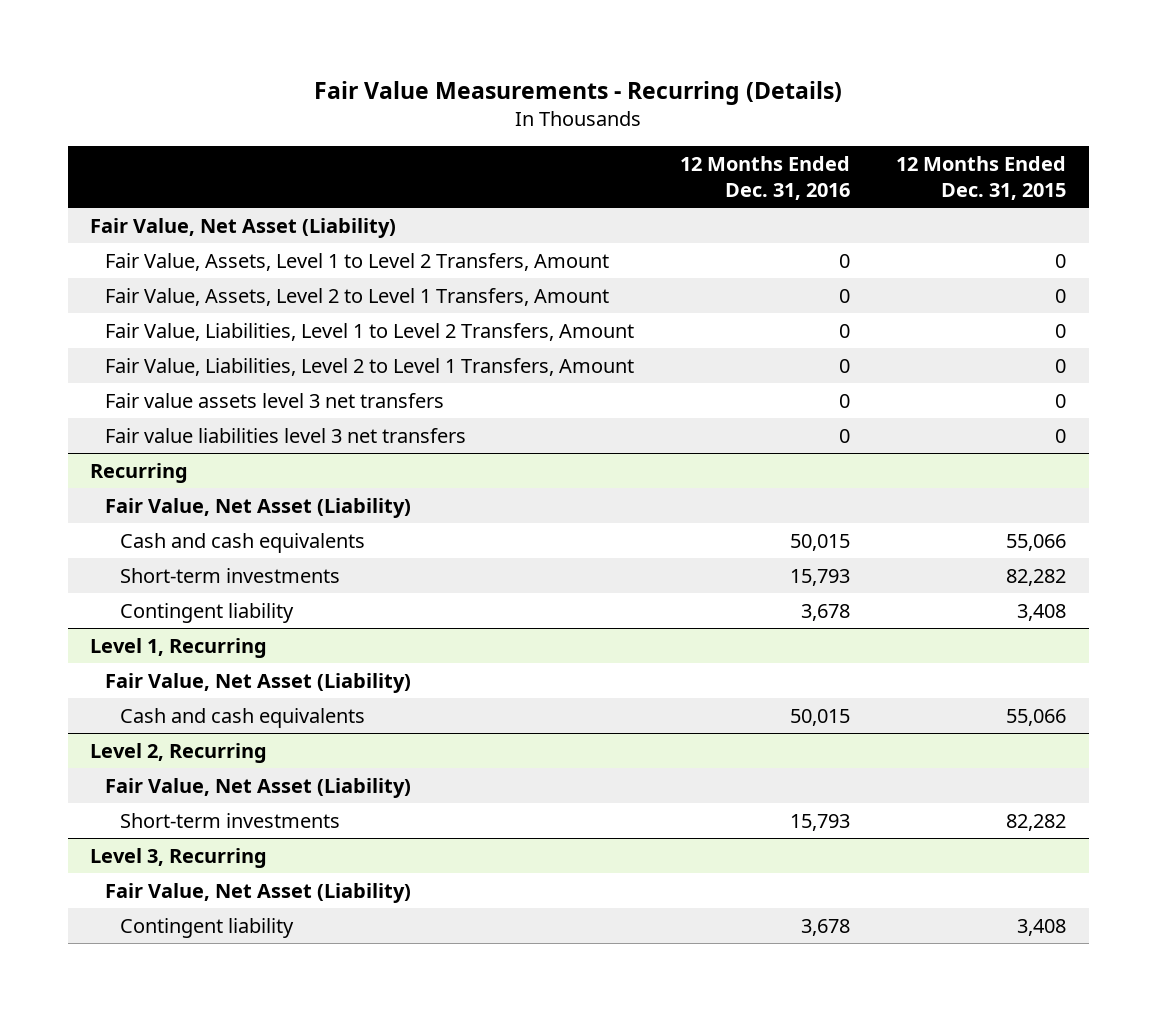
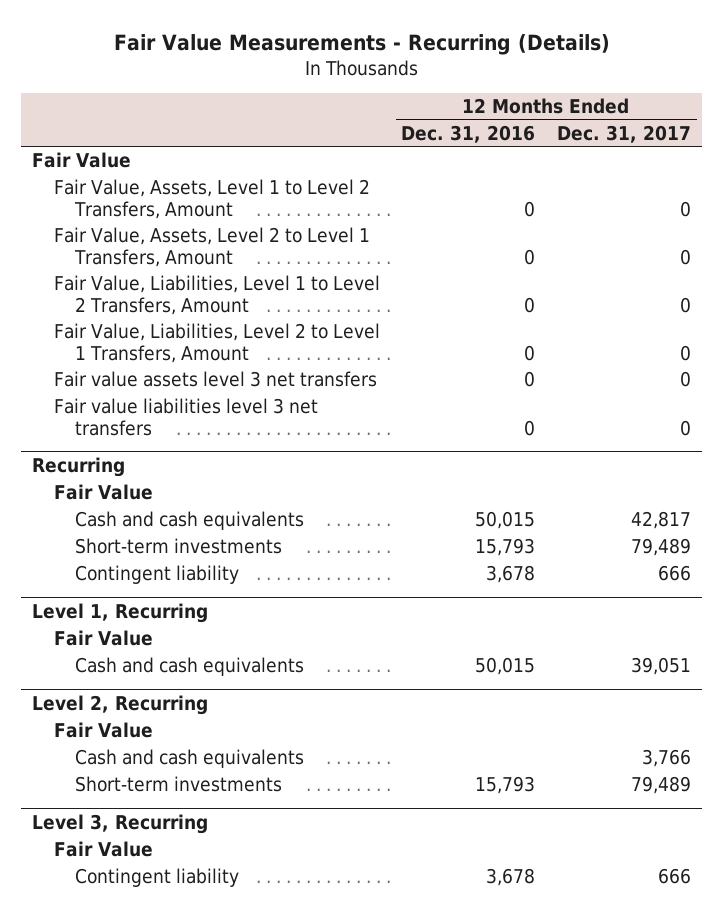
[896,156,1067,200] 12 Months Ended Dec. 31, 2015 -> none
none -> [557,124,692,143] Dec. 31, 2017
[90,217,397,238] Fair Value, Net Asset (Liability) -> [32,152,132,169] Fair Value
[105,497,412,518] Fair Value, Net Asset (Liability) -> [53,484,153,501] Fair Value
[105,672,412,693] Fair Value, Net Asset (Liability) -> [53,630,153,647] Fair Value
[105,777,412,798] Fair Value, Net Asset (Liability) -> [53,722,153,739] Fair Value
none -> [75,749,305,769] Cash and cash equivalents
[105,882,412,903] Fair Value, Net Asset (Liability) -> [53,841,153,858] Fair Value

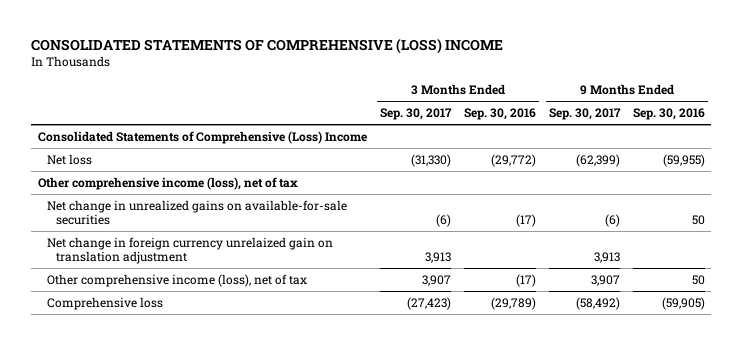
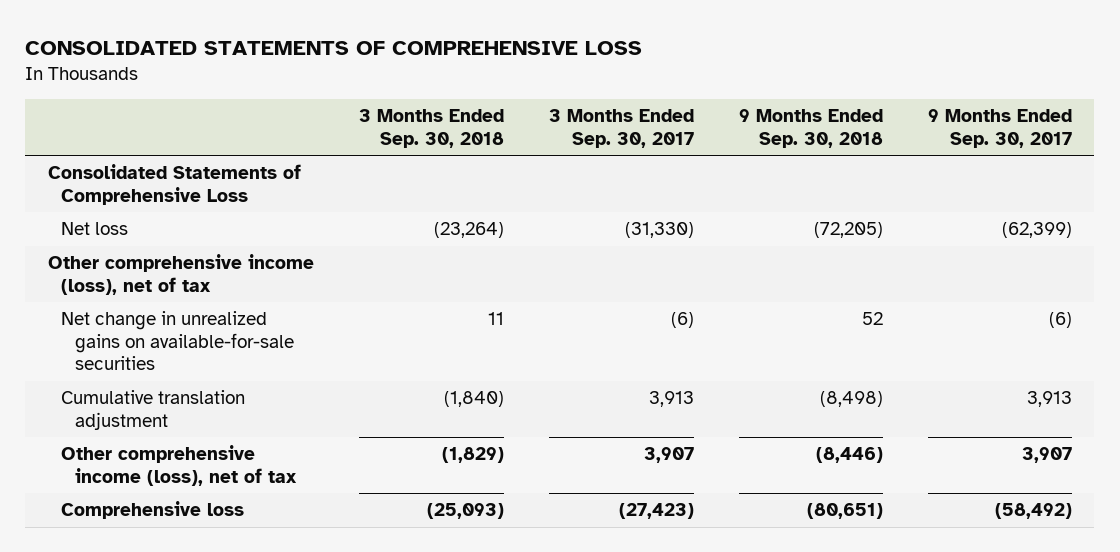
[31,37,504,54] CONSOLIDATED STATEMENTS OF COMPREHENSIVE (LOSS) INCOME -> [25,40,643,55] CONSOLIDATED STATEMENTS OF COMPREHENSIVE LOSS
[463,107,536,120] Sep. 30, 2016 -> none
[632,107,705,120] Sep. 30, 2016 -> none
none -> [358,109,504,148] 3 Months Ended Sep. 30, 2018
none -> [738,109,883,148] 9 Months Ended Sep. 30, 2018
[37,130,367,144] Consolidated Statements of Comprehensive (Loss) Income -> [47,164,301,205] Consolidated Statements of Comprehensive Loss
[47,236,334,264] Net change in foreign currency unrelaized gain on translation adjustment -> [61,390,246,430] Cumulative translation adjustment

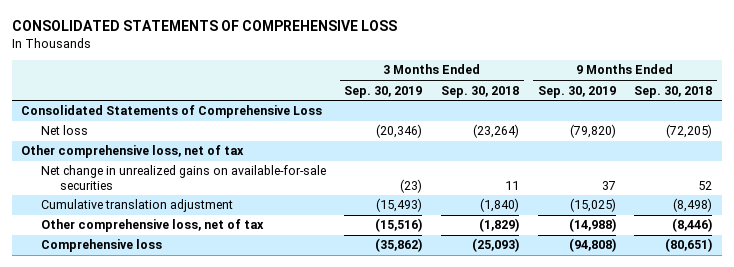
[548,109,694,148] 3 Months Ended Sep. 30, 2017 -> none
[927,109,1072,148] 9 Months Ended Sep. 30, 2017 -> none
none -> [344,85,423,98] Sep. 30, 2019
none -> [537,85,616,98] Sep. 30, 2019
[47,254,314,295] Other comprehensive income (loss), net of tax -> [21,145,245,159] Other comprehensive loss, net of tax
[61,445,297,486] Other comprehensive income (loss), net of tax -> [40,219,264,233] Other comprehensive loss, net of tax

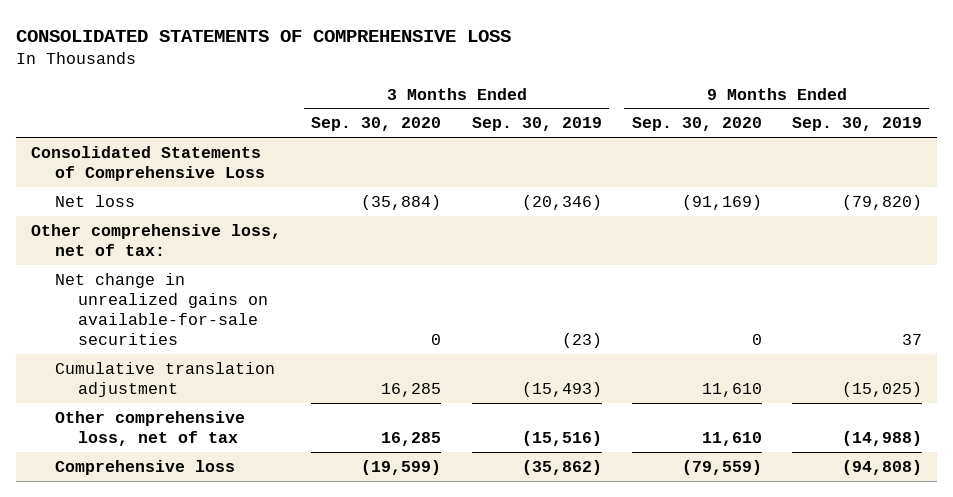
[440,85,519,98] Sep. 30, 2018 -> none
[634,85,713,98] Sep. 30, 2018 -> none
none -> [311,117,442,132] Sep. 30, 2020
none -> [631,117,762,132] Sep. 30, 2020
[21,145,245,159] Other comprehensive loss, net of tax -> [31,223,282,256] Other comprehensive loss, net of tax:

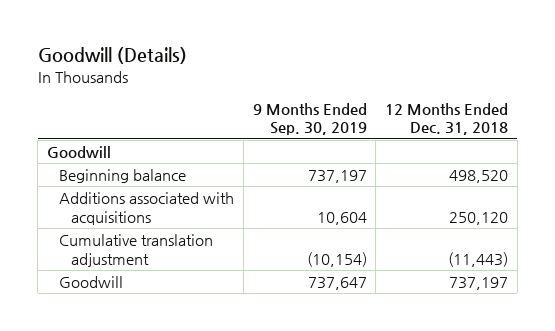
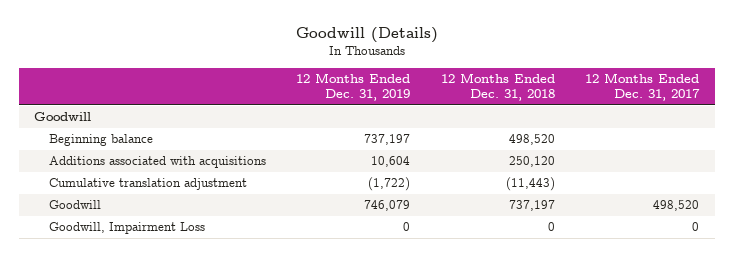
[252,102,367,136] 9 Months Ended Sep. 30, 2019 -> none
none -> [296,73,411,101] 12 Months Ended Dec. 31, 2019
none -> [585,73,701,101] 12 Months Ended Dec. 31, 2017
none -> [48,222,205,235] Goodwill, Impairment Loss

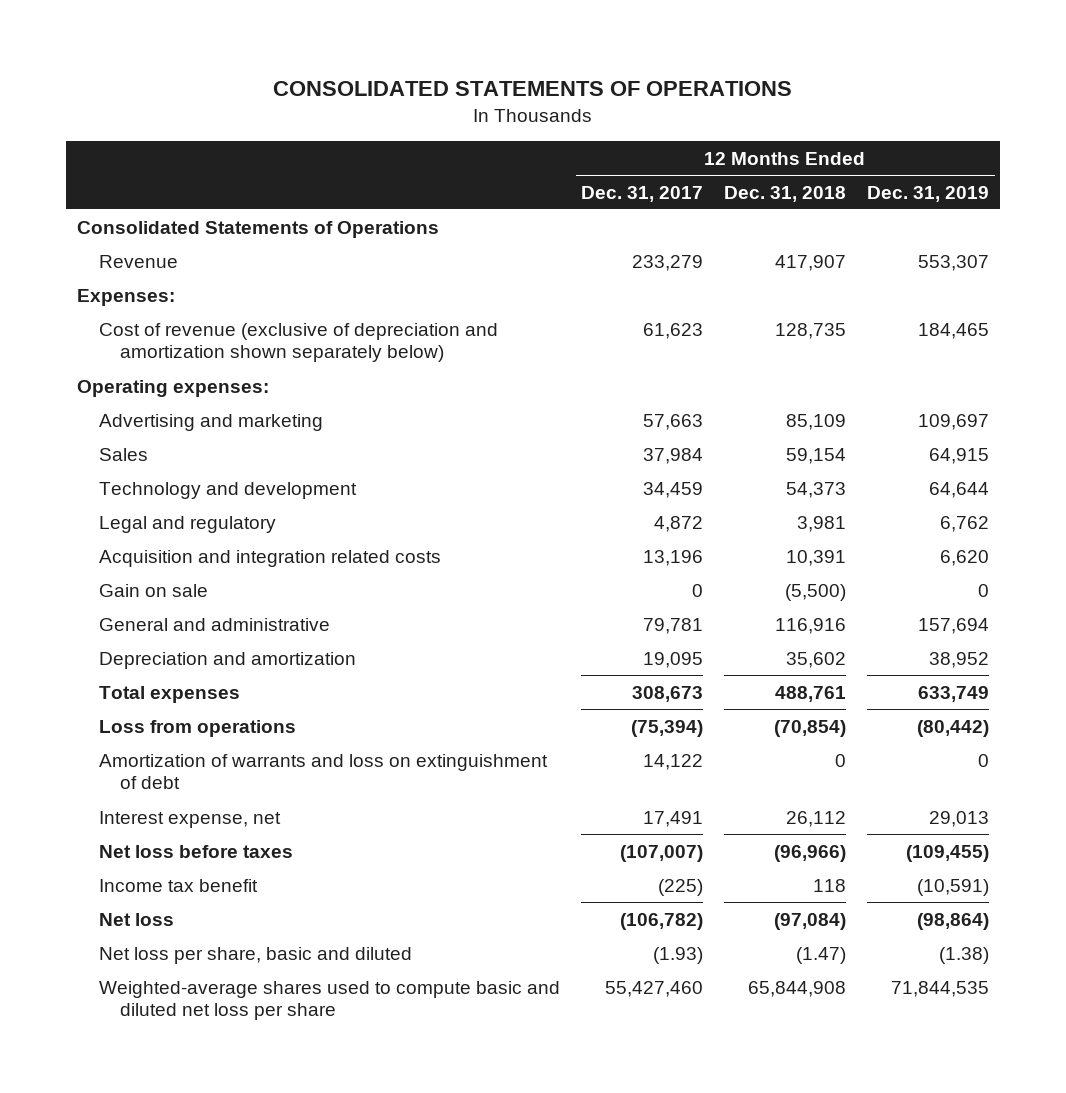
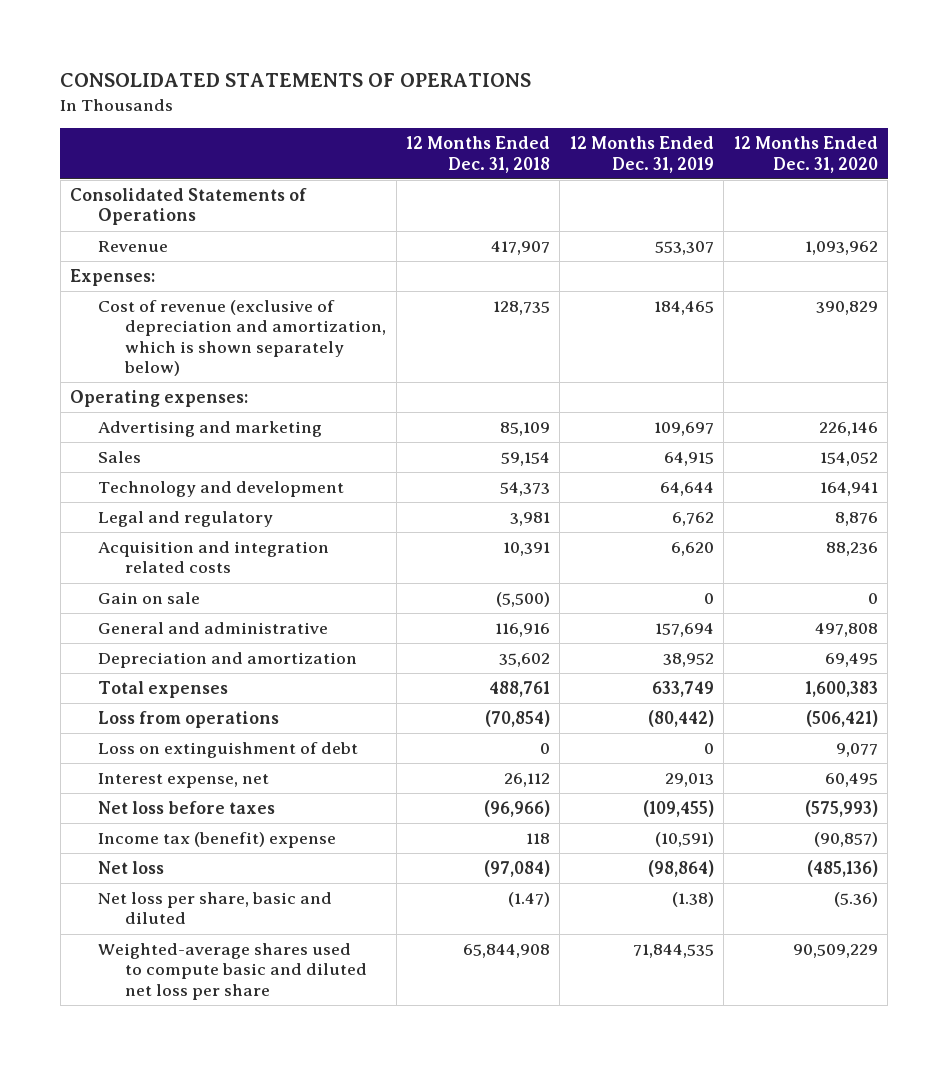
[580,185,703,202] Dec. 31, 2017 -> none
none -> [733,136,878,173] 12 Months Ended Dec. 31, 2020
[98,322,498,363] Cost of revenue (exclusive of depreciation and amortization shown separately below) -> [97,300,387,377] Cost of revenue (exclusive of depreciation and amortization, which is shown separately below)
[98,753,548,790] Amortization of warrants and loss on extinguishment of debt -> [97,742,358,759] Loss on extinguishment of debt
[98,878,258,892] Income tax benefit -> [97,832,336,849] Income tax (benefit) expense

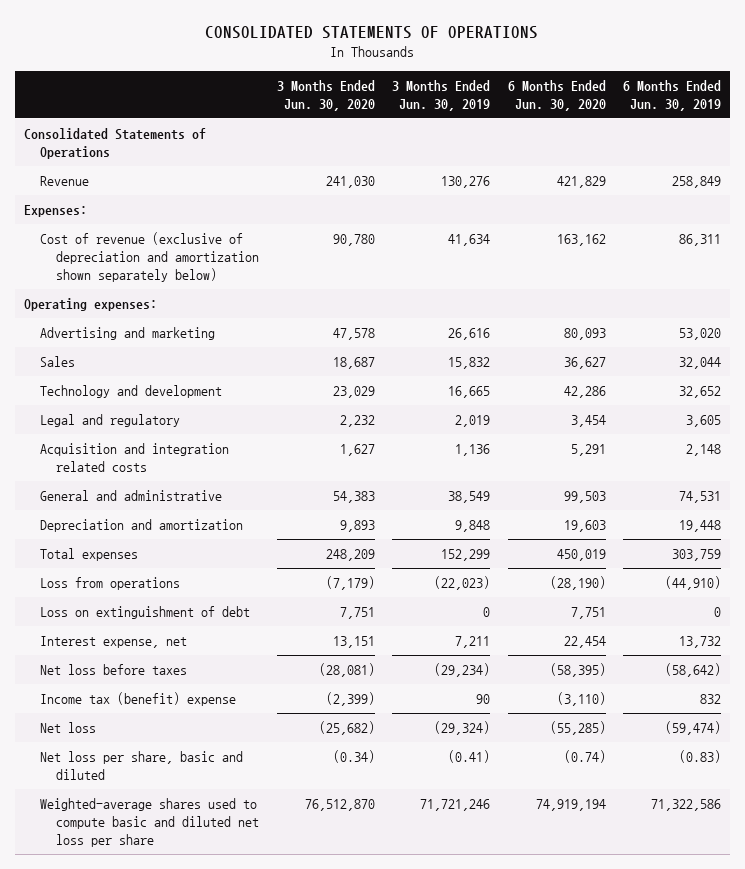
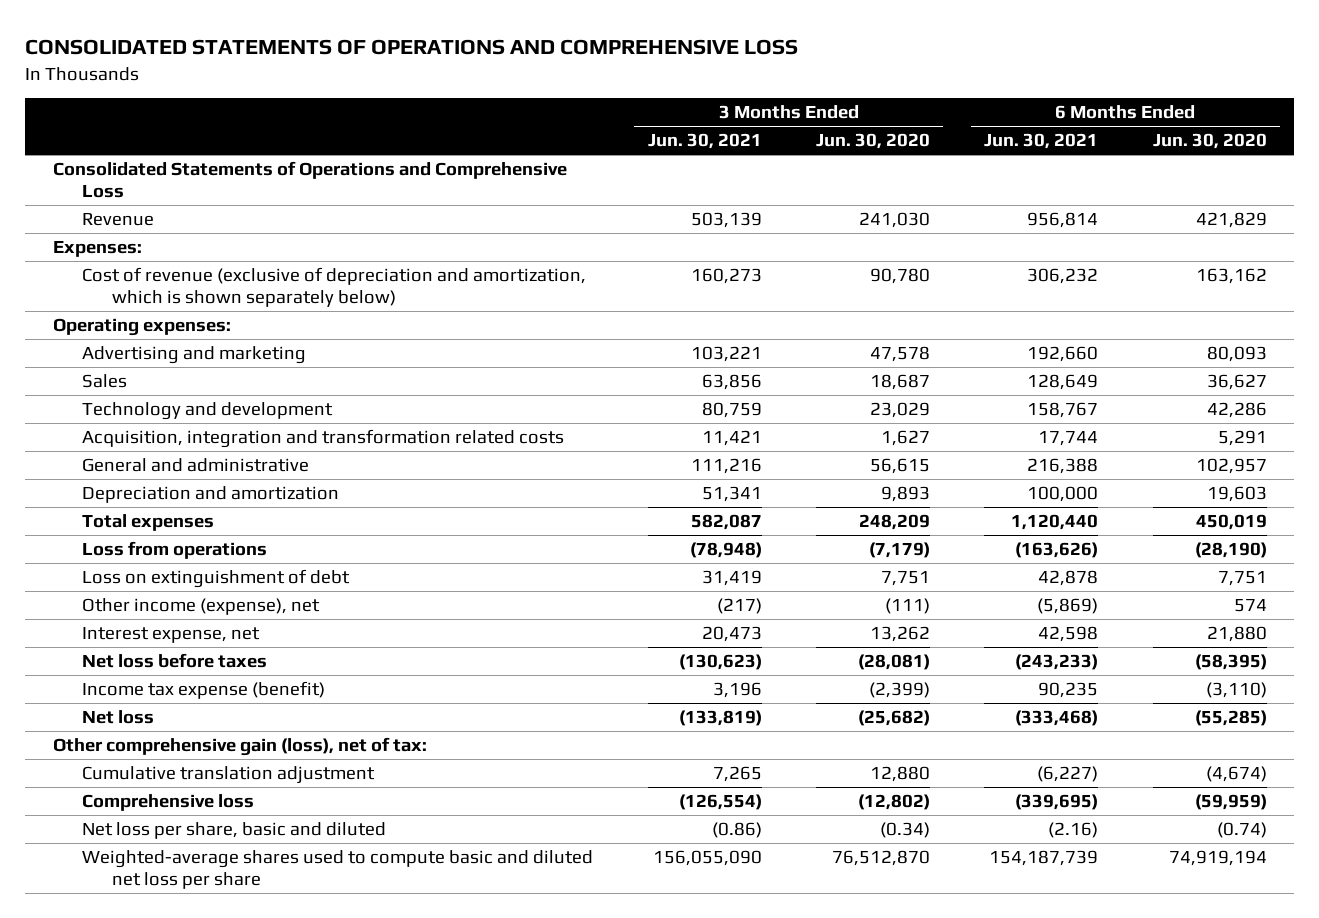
[205,26,539,40] CONSOLIDATED STATEMENTS OF OPERATIONS -> [25,39,799,56] CONSOLIDATED STATEMENTS OF OPERATIONS AND COMPREHENSIVE LOSS
[392,79,491,111] 3 Months Ended Jun. 30, 2019 -> none
[623,79,722,111] 6 Months Ended Jun. 30, 2019 -> none
none -> [647,133,762,150] Jun. 30, 2021
none -> [984,133,1099,150] Jun. 30, 2021
[23,128,206,160] Consolidated Statements of Operations -> [52,161,567,198] Consolidated Statements of Operations and Comprehensive Loss
[39,232,260,283] Cost of revenue (exclusive of depreciation and amortization shown separately below) -> [82,267,587,307] Cost of revenue (exclusive of depreciation and amortization, which is shown separately below)
[39,414,180,428] Legal and regulatory -> none
[39,443,229,473] Acquisition and integration related costs -> [82,429,565,449] Acquisition, integration and transformation related costs
[332,491,375,504] 54,383 -> [869,458,930,475] 56,615
[563,491,606,504] 99,503 -> [1195,458,1267,475] 102,957
none -> [82,598,321,616] Other income (expense), net
[332,636,375,649] 13,151 -> [869,626,930,643] 13,262
[563,636,606,649] 22,454 -> [1206,626,1267,643] 21,880
[39,692,236,707] Income tax (benefit) expense -> [82,681,326,700] Income tax expense (benefit)
none -> [52,737,427,757] Other comprehensive gain (loss), net of tax:
none -> [82,766,376,785] Cumulative translation adjustment
none -> [82,794,255,812] Comprehensive loss

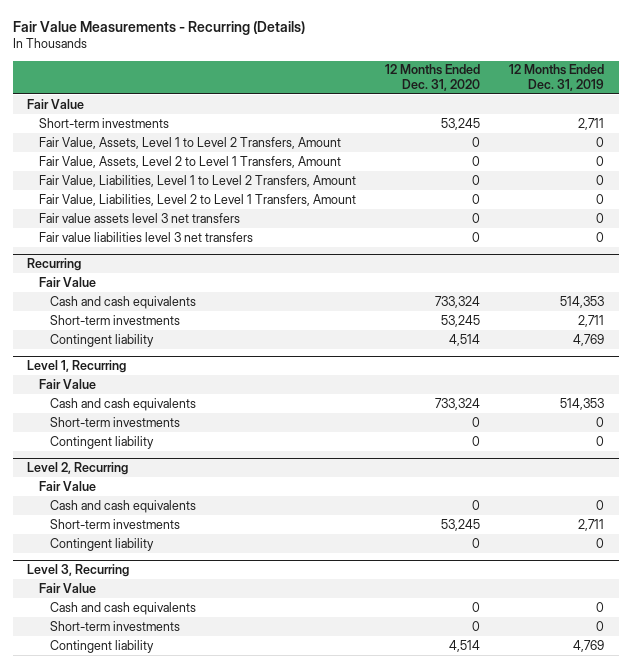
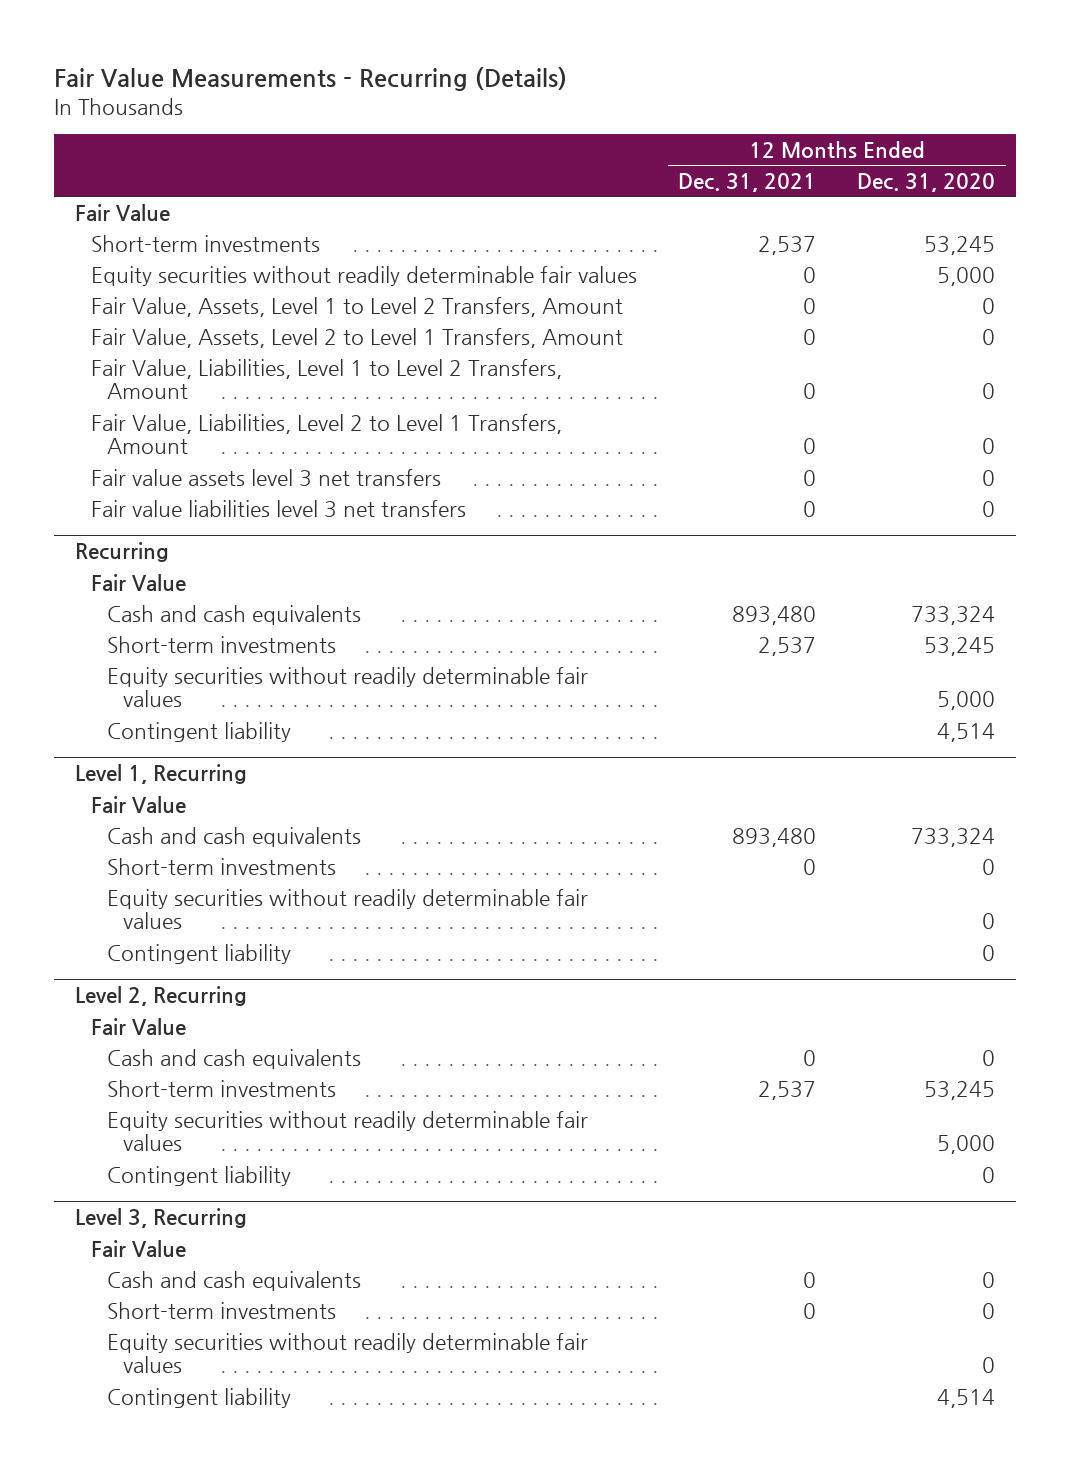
[508,64,604,92] 12 Months Ended Dec. 31, 2019 -> none
none -> [678,172,817,192] Dec. 31, 2021
none -> [90,265,637,286] Equity securities without readily determinable fair values
none -> [107,666,589,708] Equity securities without readily determinable fair values
none -> [107,888,589,930] Equity securities without readily determinable fair values
none -> [107,1110,589,1152] Equity securities without readily determinable fair values
none -> [107,1332,589,1374] Equity securities without readily determinable fair values

